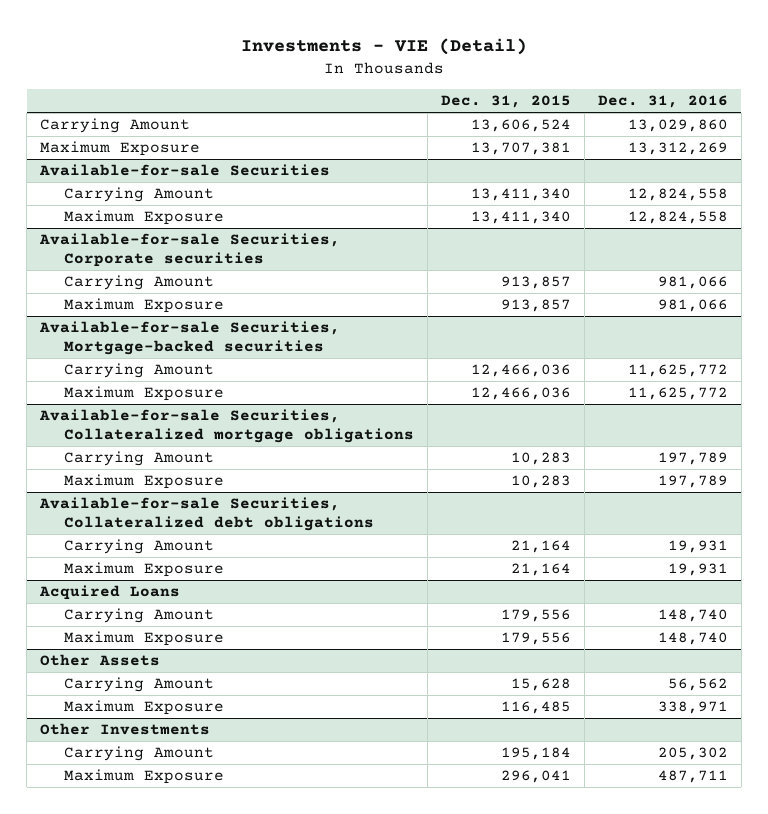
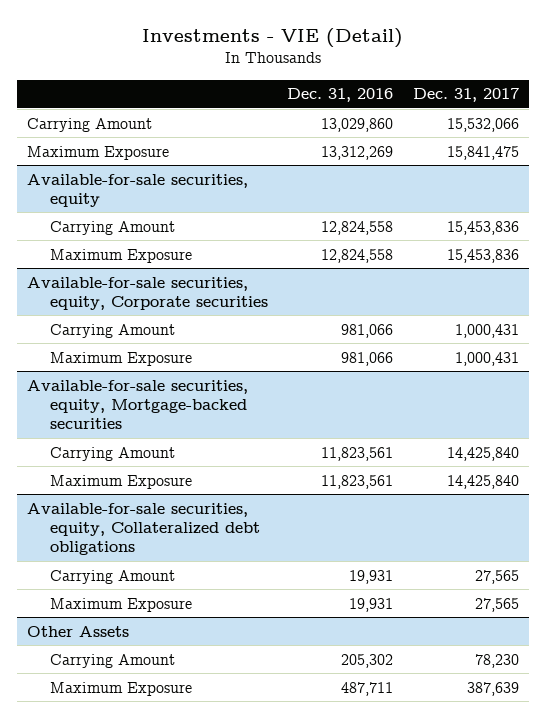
[440,94,571,108] Dec. 31, 2015 -> none
none -> [412,88,519,103] Dec. 31, 2017
[39,164,331,177] Available-for-sale Securities -> [26,173,248,207] Available-for-sale securities, equity
[39,233,341,268] Available-for-sale Securities, Corporate securities -> [26,276,268,310] Available-for-sale securities, equity, Corporate securities
[39,409,414,444] Available-for-sale Securities, Collateralized mortgage obligations -> none
[63,451,214,467] Carrying Amount -> none
[63,474,224,490] Maximum Exposure -> none
[39,321,341,356] Available-for-sale Securities, Mortgage-backed securities -> [26,379,248,430] Available-for-sale securities, equity, Mortgage-backed securities
[627,364,728,378] 11,625,772 -> [321,446,394,461] 11,823,561
[627,387,728,401] 11,625,772 -> [321,474,394,489] 11,823,561
[39,497,374,532] Available-for-sale Securities, Collateralized debt obligations -> [26,502,260,556] Available-for-sale securities, equity, Collateralized debt obligations
[39,585,181,601] Acquired Loans -> none
[63,608,214,624] Carrying Amount -> none
[63,631,224,647] Maximum Exposure -> none
[63,677,214,693] Carrying Amount -> none
[63,700,224,716] Maximum Exposure -> none
[40,723,211,736] Other Investments -> none

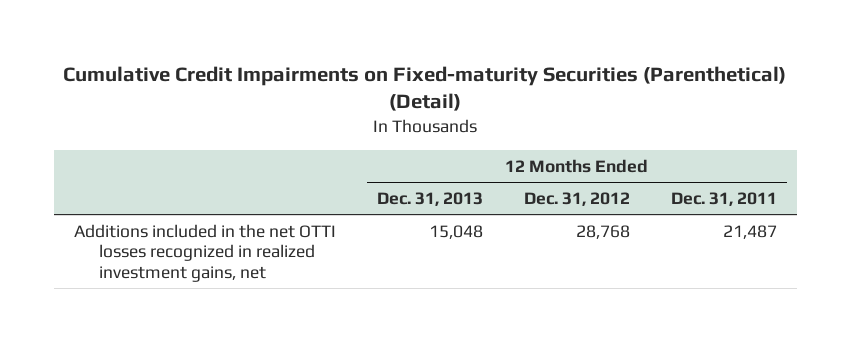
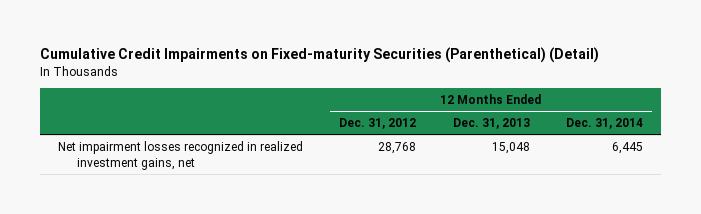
[670,191,777,206] Dec. 31, 2011 -> none
none -> [565,118,643,130] Dec. 31, 2014
[74,223,337,282] Additions included in the net OTTI losses recognized in realized investment gains, net -> [58,140,304,170] Net impairment losses recognized in realized investment gains, net

